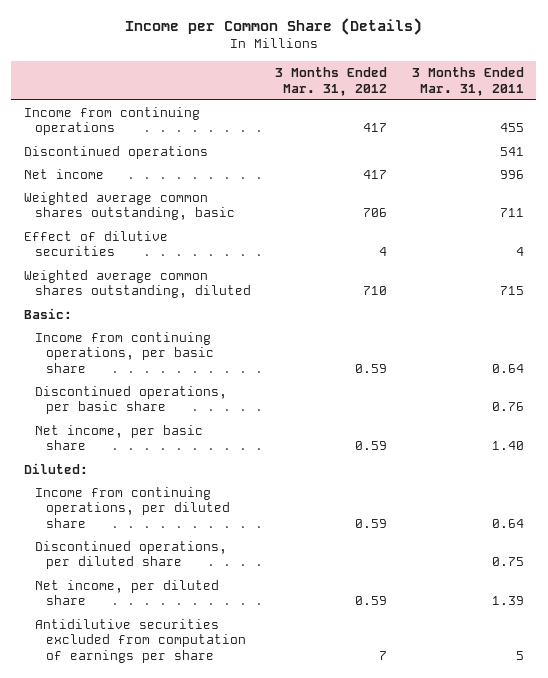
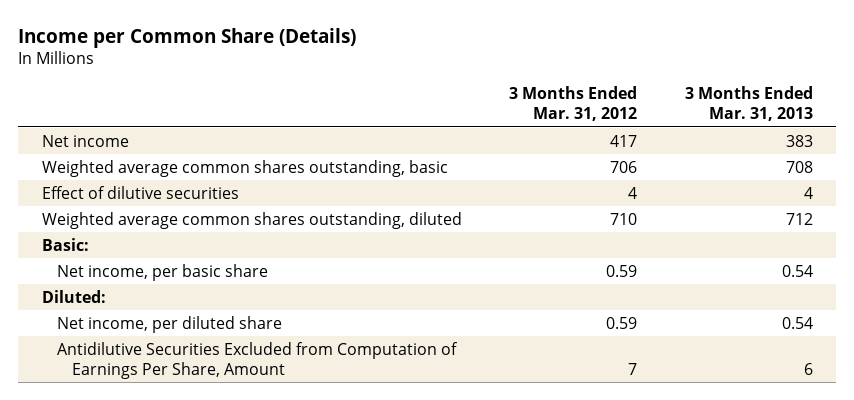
[411,67,524,96] 3 Months Ended Mar. 31, 2011 -> none
none -> [684,86,813,122] 3 Months Ended Mar. 31, 2013
[23,107,200,136] Income from continuing operations -> none
[23,146,208,160] Discontinued operations -> none
[35,332,215,373] Income from continuing operations, per basic share -> none
[35,386,228,415] Discontinued operations, per basic share -> none
[35,487,231,528] Income from continuing operations, per diluted share -> none
[35,541,228,570] Discontinued operations, per diluted share -> none
[35,619,247,663] Antidilutive securities excluded from computation of earnings per share -> [56,341,458,379] Antidilutive Securities Excluded from Computation of Earnings Per Share, Amount

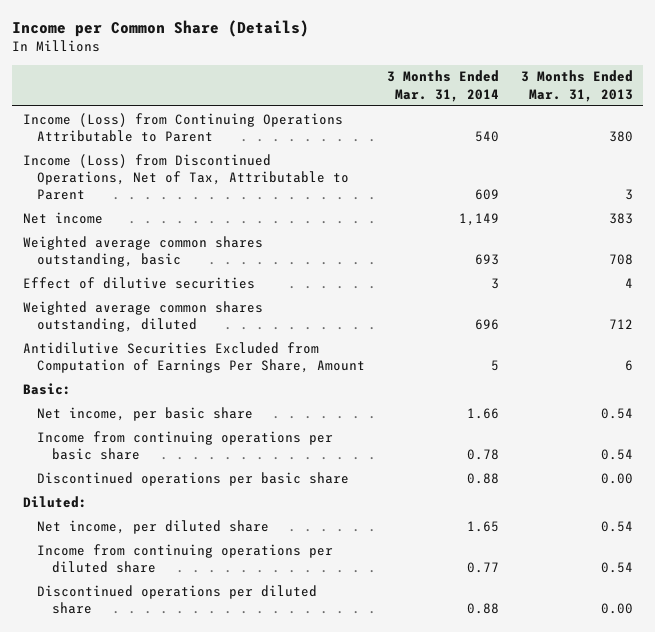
[509,86,638,122] 3 Months Ended Mar. 31, 2012 -> none
none -> [387,70,500,102] 3 Months Ended Mar. 31, 2014
none -> [22,112,343,142] Income (Loss) from Continuing Operations Attributable to Parent
none -> [22,153,350,200] Income (Loss) from Discontinued Operations, Net of Tax, Attributable to Parent
[56,341,458,379] Antidilutive Securities Excluded from Computation of Earnings Per Share, Amount -> [22,341,366,373] Antidilutive Securities Excluded from Computation of Earnings Per Share, Amount
none -> [37,430,334,460] Income from continuing operations per basic share
none -> [37,471,350,486] Discontinued operations per basic share
none -> [37,543,334,573] Income from continuing operations per diluted share
none -> [37,584,318,614] Discontinued operations per diluted share

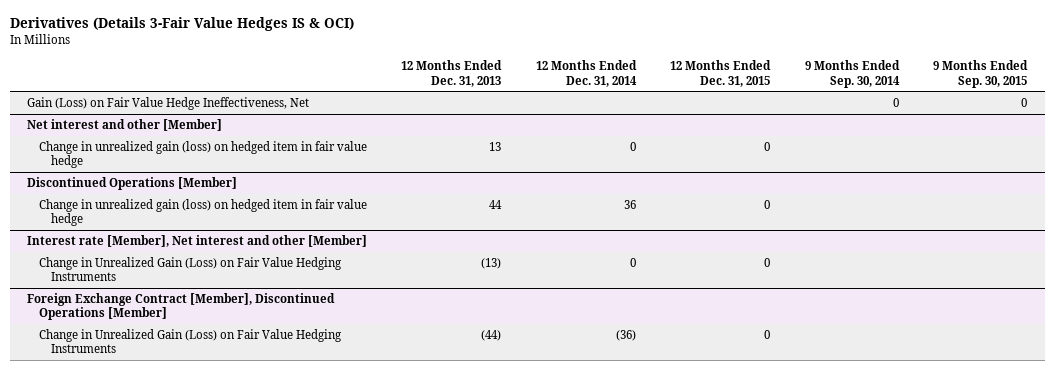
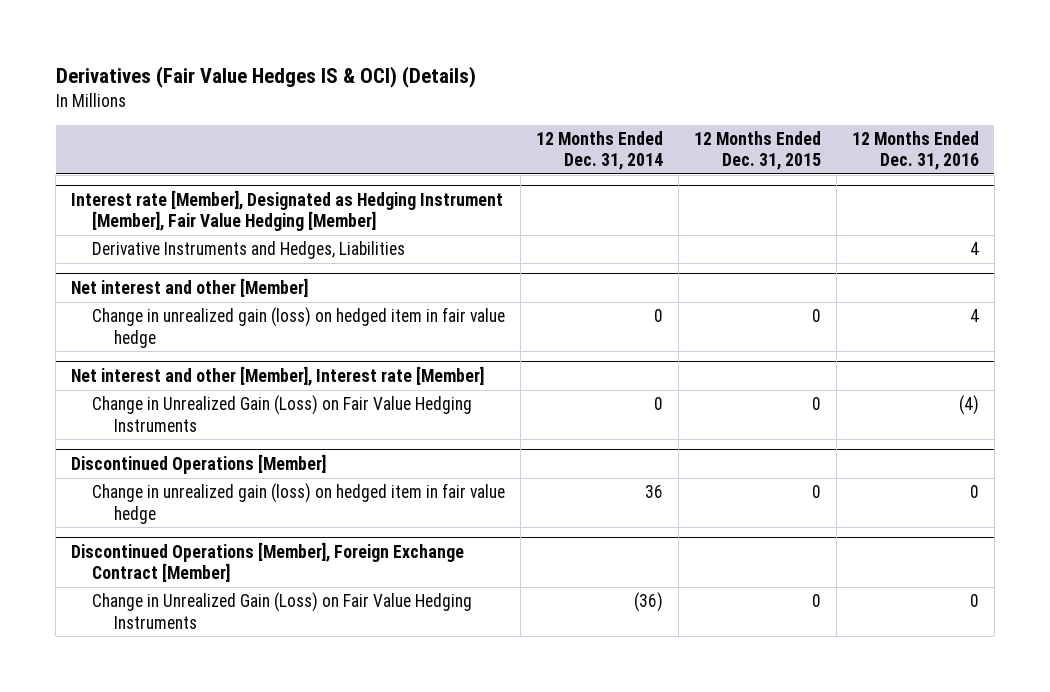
[9,16,354,31] Derivatives (Details 3-Fair Value Hedges IS & OCI) -> [55,66,476,89] Derivatives (Fair Value Hedges IS & OCI) (Details)
[401,60,503,87] 12 Months Ended Dec. 31, 2013 -> none
[804,60,900,88] 9 Months Ended Sep. 30, 2014 -> none
[933,60,1029,88] 9 Months Ended Sep. 30, 2015 -> none
none -> [851,130,979,171] 12 Months Ended Dec. 31, 2016
[26,96,309,110] Gain (Loss) on Fair Value Hedge Ineffectiveness, Net -> none
none -> [71,189,504,232] Interest rate [Member], Designated as Hedging Instrument [Member], Fair Value Hedging [Member]
none -> [92,241,406,260] Derivative Instruments and Hedges, Liabilities
none -> [71,365,485,386] Net interest and other [Member], Interest rate [Member]
none -> [92,395,473,432] Change in Unrealized Gain (Loss) on Fair Value Hedging Instruments
[26,234,367,247] Interest rate [Member], Net interest and other [Member] -> none
[38,256,342,282] Change in Unrealized Gain (Loss) on Fair Value Hedging Instruments -> none
[26,292,335,321] Foreign Exchange Contract [Member], Discontinued Operations [Member] -> [71,541,465,583] Discontinued Operations [Member], Foreign Exchange Contract [Member]

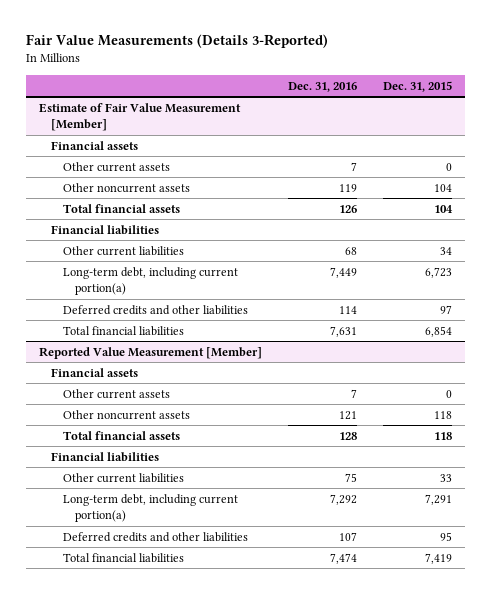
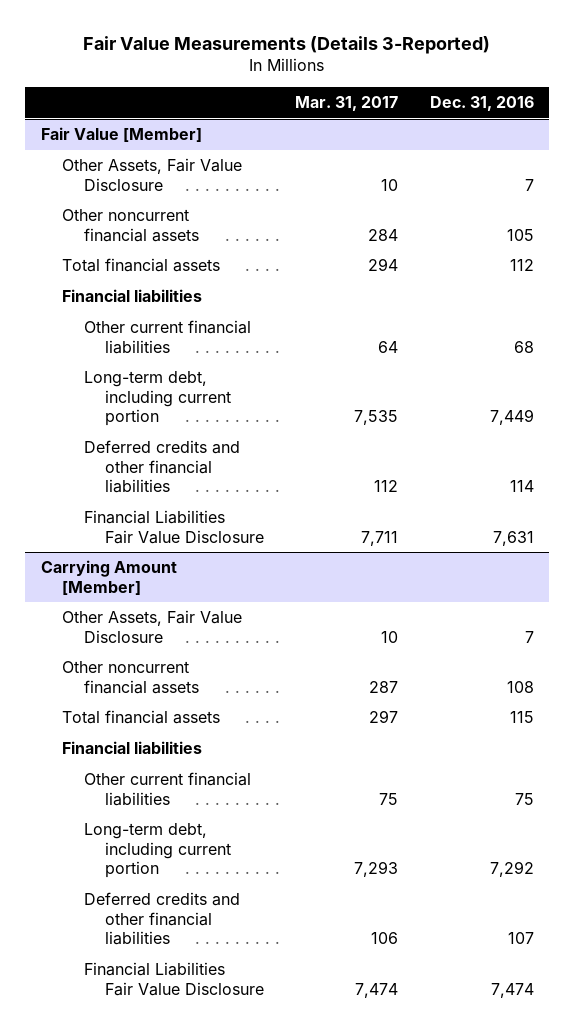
[383,80,453,92] Dec. 31, 2015 -> none
none -> [295,96,399,112] Mar. 31, 2017
[50,140,138,150] Financial assets -> none
[38,102,241,132] Estimate of Fair Value Measurement [Member] -> [40,127,202,143] Fair Value [Member]
[62,161,170,172] Other current assets -> [62,158,243,191] Other Assets, Fair Value Disclosure
[62,182,190,193] Other noncurrent assets -> [62,209,199,242] Other noncurrent financial assets
[338,183,357,192] 119 -> [506,228,534,241] 105
[338,204,357,213] 126 -> [509,259,534,272] 112
[50,367,138,377] Financial assets -> none
[62,245,184,256] Other current liabilities -> [83,320,251,354] Other current financial liabilities
[62,266,238,296] Long-term debt, including current portion(a) -> [83,371,231,427] Long-term debt, including current portion
[62,304,248,315] Deferred credits and other liabilities -> [83,440,240,494] Deferred credits and other financial liabilities
[62,325,184,336] Total financial liabilities -> [83,510,264,544] Financial Liabilities Fair Value Disclosure
[38,346,262,359] Reported Value Measurement [Member] -> [40,560,177,595] Carrying Amount [Member]
[62,388,170,399] Other current assets -> [62,610,243,643] Other Assets, Fair Value Disclosure
[62,409,190,420] Other noncurrent assets -> [62,661,199,694] Other noncurrent financial assets
[338,410,357,420] 121 -> [506,680,534,693] 108
[338,431,357,440] 128 -> [509,711,534,724] 115
[62,472,184,483] Other current liabilities -> [83,772,251,806] Other current financial liabilities
[62,493,238,523] Long-term debt, including current portion(a) -> [83,823,231,879] Long-term debt, including current portion
[62,531,248,542] Deferred credits and other liabilities -> [83,892,240,946] Deferred credits and other financial liabilities
[62,552,184,563] Total financial liabilities -> [83,962,264,996] Financial Liabilities Fair Value Disclosure

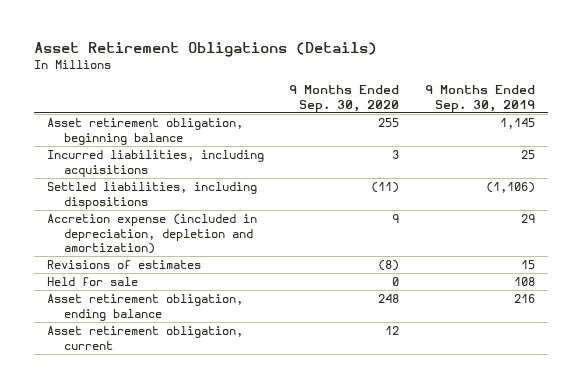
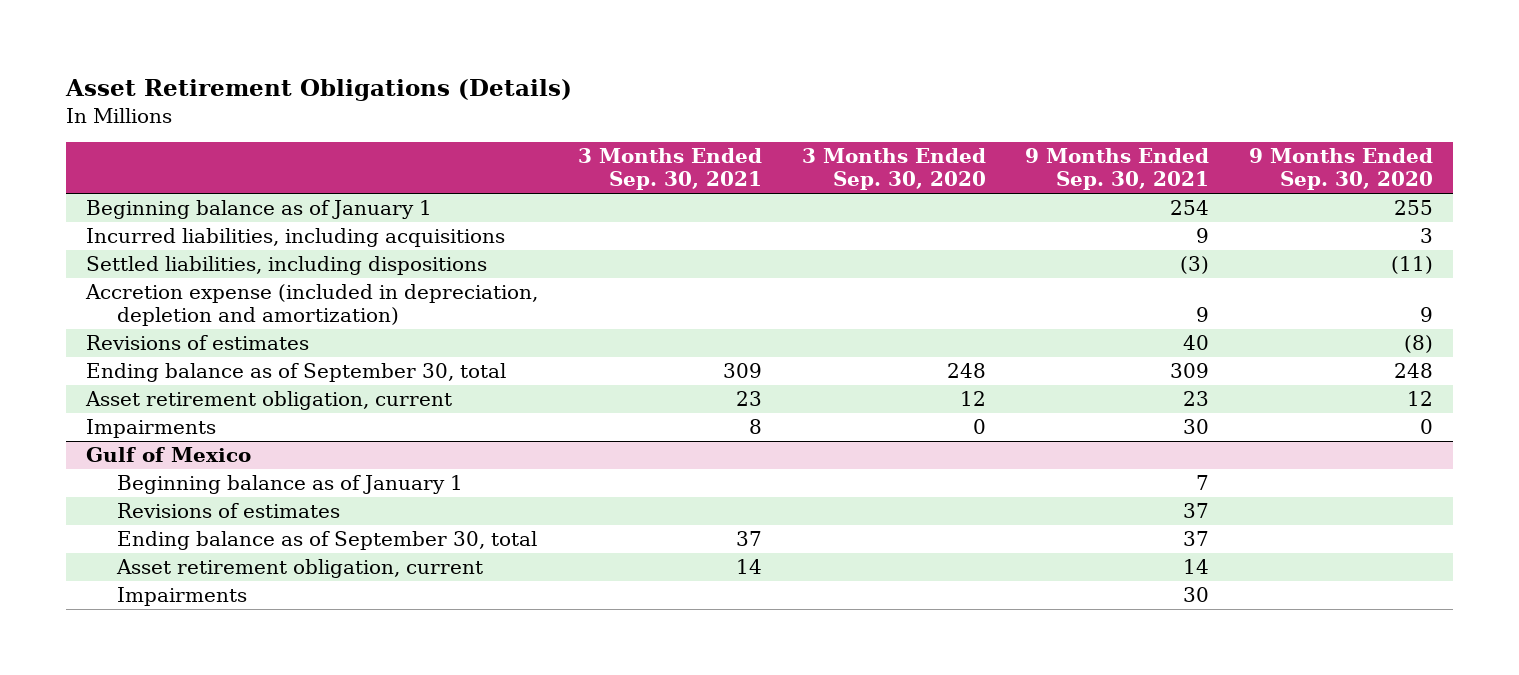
[424,85,535,112] 9 Months Ended Sep. 30, 2019 -> none
none -> [577,148,762,191] 3 Months Ended Sep. 30, 2021
none -> [801,148,986,191] 3 Months Ended Sep. 30, 2020
none -> [1025,148,1210,191] 9 Months Ended Sep. 30, 2021
[46,118,243,145] Asset retirement obligation, beginning balance -> [85,200,432,220] Beginning balance as of January 1
[46,277,138,287] Held for sale -> none
[46,294,243,321] Asset retirement obligation, ending balance -> [85,363,506,383] Ending balance as of September 30, total
none -> [85,419,216,439] Impairments
none -> [85,447,251,463] Gulf of Mexico
none -> [116,475,463,495] Beginning balance as of January 1
none -> [116,503,340,519] Revisions of estimates
none -> [116,531,537,551] Ending balance as of September 30, total
none -> [115,559,483,579] Asset retirement obligation, current
none -> [116,587,247,607] Impairments

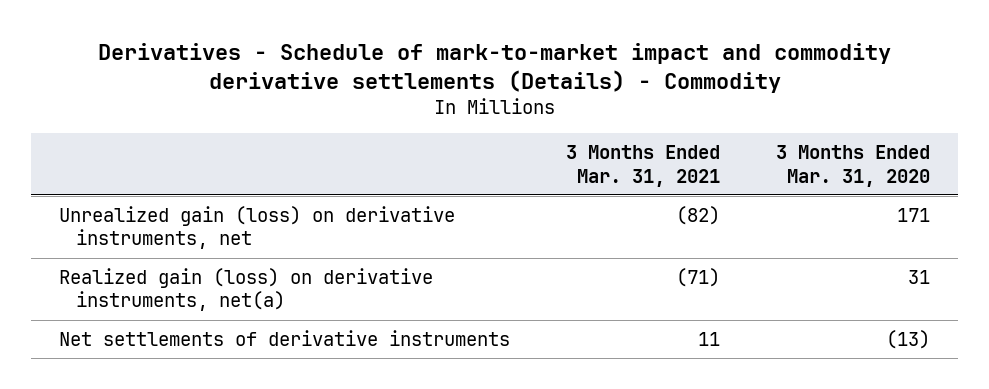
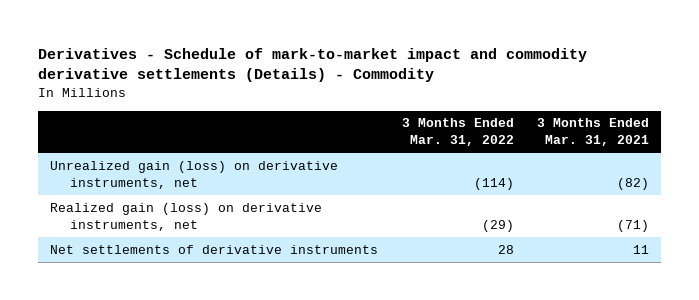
[776,145,931,187] 3 Months Ended Mar. 31, 2020 -> none
none -> [401,118,514,147] 3 Months Ended Mar. 31, 2022
[59,267,434,312] Realized gain (loss) on derivative instruments, net(a) -> [50,202,323,231] Realized gain (loss) on derivative instruments, net

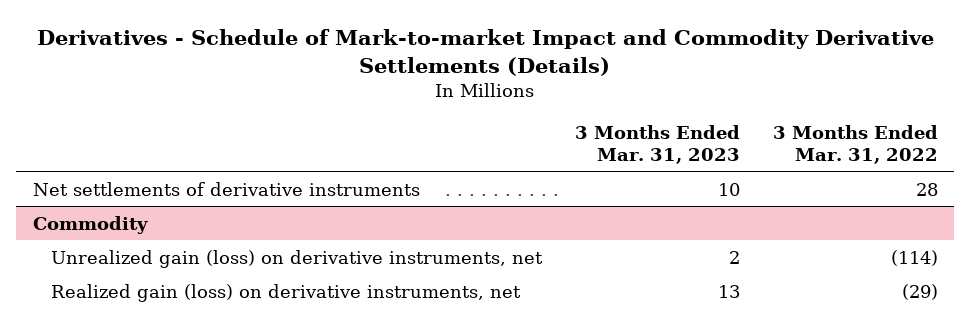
[38,47,588,83] Derivatives - Schedule of mark-to-market impact and commodity derivative settlements (Details) - Commodity -> [37,28,935,76] Derivatives - Schedule of Mark-to-market Impact and Commodity Derivative Settlements (Details)
[537,118,650,147] 3 Months Ended Mar. 31, 2021 -> none
none -> [574,125,740,165] 3 Months Ended Mar. 31, 2023
[50,244,379,254] Net settlements of derivative instruments -> [32,181,420,196] Net settlements of derivative instruments
none -> [32,215,148,234] Commodity

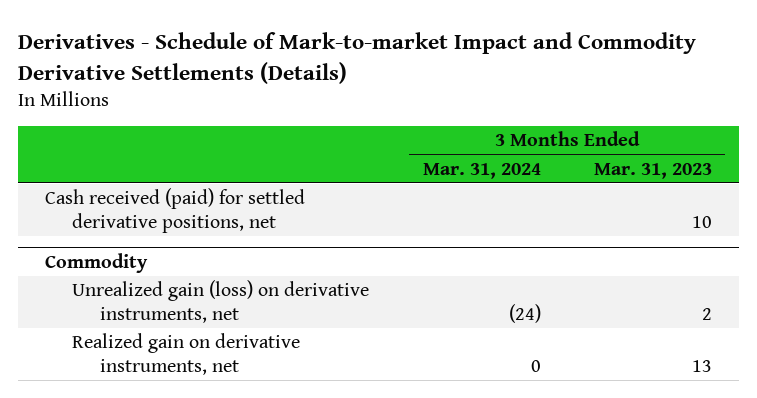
[772,125,938,165] 3 Months Ended Mar. 31, 2022 -> none
none -> [422,162,541,179] Mar. 31, 2024
[32,181,420,196] Net settlements of derivative instruments -> [45,188,306,233] Cash received (paid) for settled derivative positions, net
[51,283,522,302] Realized gain (loss) on derivative instruments, net -> [72,333,301,375] Realized gain on derivative instruments, net

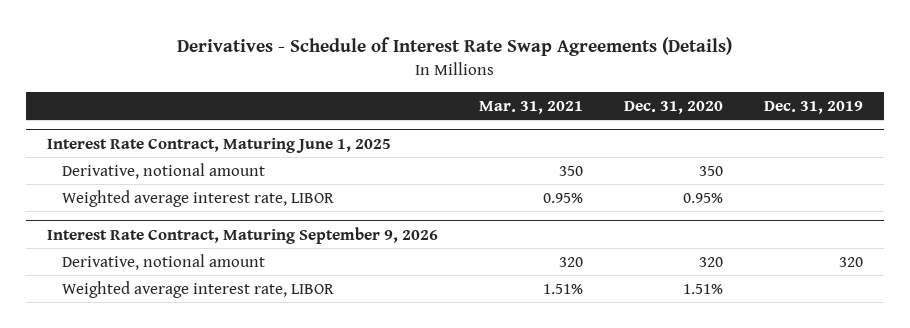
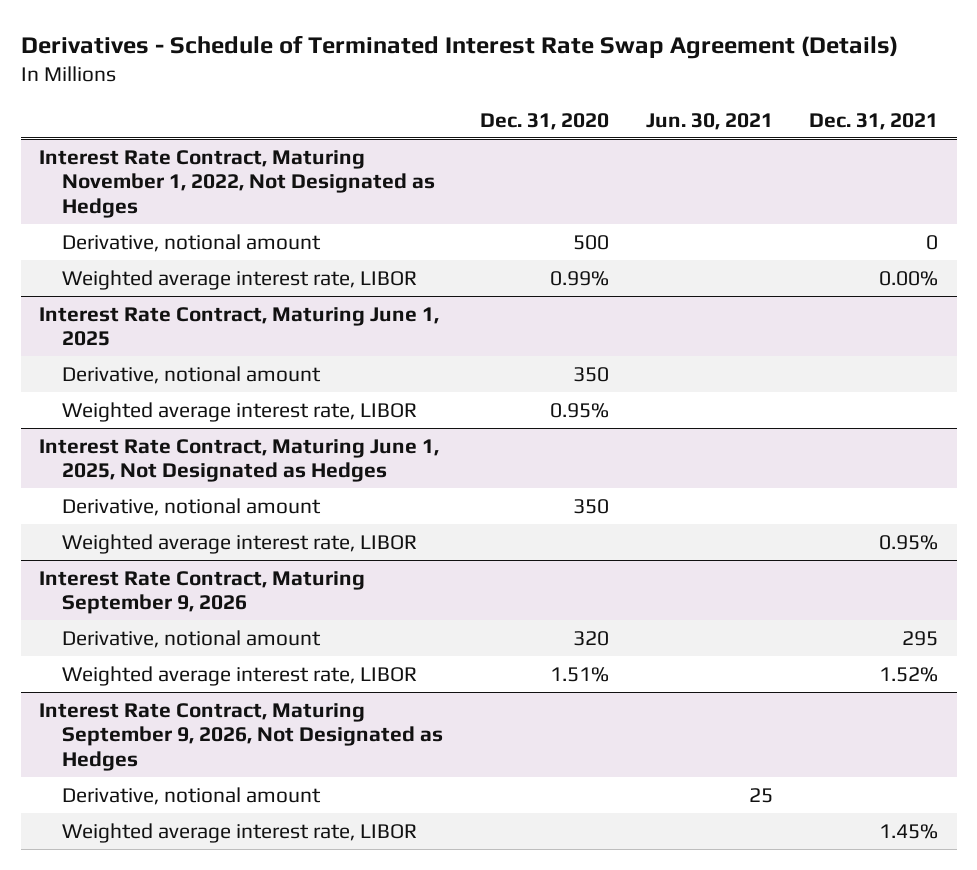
[177,37,733,57] Derivatives - Schedule of Interest Rate Swap Agreements (Details) -> [20,35,898,60] Derivatives - Schedule of Terminated Interest Rate Swap Agreement (Details)
[479,100,584,114] Mar. 31, 2021 -> none
[764,100,864,114] Dec. 31, 2019 -> none
none -> [645,112,773,130] Jun. 30, 2021
none -> [809,112,939,130] Dec. 31, 2021
none -> [38,149,435,219] Interest Rate Contract, Maturing November 1, 2022, Not Designated as Hedges
none -> [61,233,321,252] Derivative, notional amount
none -> [61,269,417,290] Weighted average interest rate, LIBOR
none -> [38,438,439,483] Interest Rate Contract, Maturing June 1, 2025, Not Designated as Hedges
none -> [61,497,321,516] Derivative, notional amount
none -> [61,533,417,554] Weighted average interest rate, LIBOR
none -> [38,702,443,772] Interest Rate Contract, Maturing September 9, 2026, Not Designated as Hedges
none -> [61,786,321,805] Derivative, notional amount
none -> [61,822,417,843] Weighted average interest rate, LIBOR

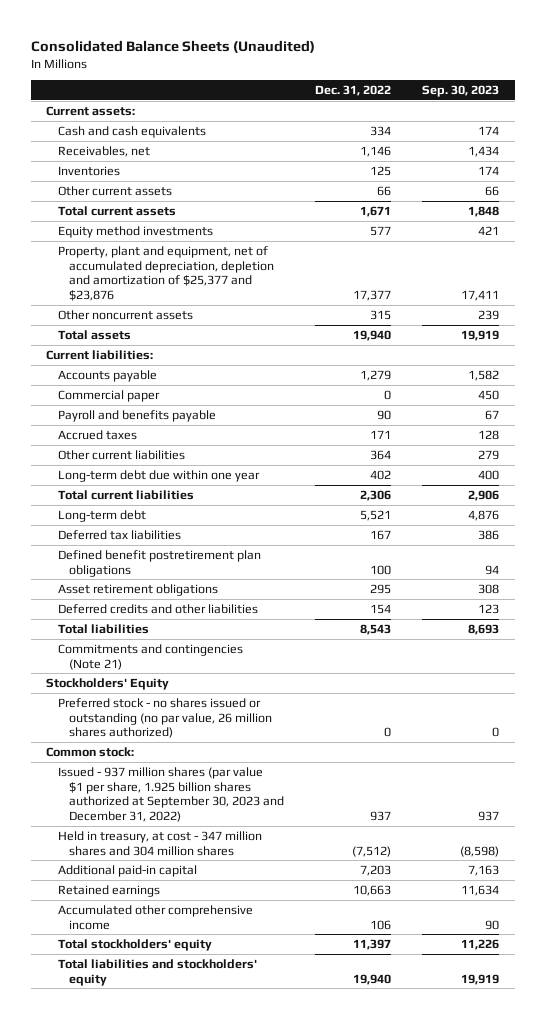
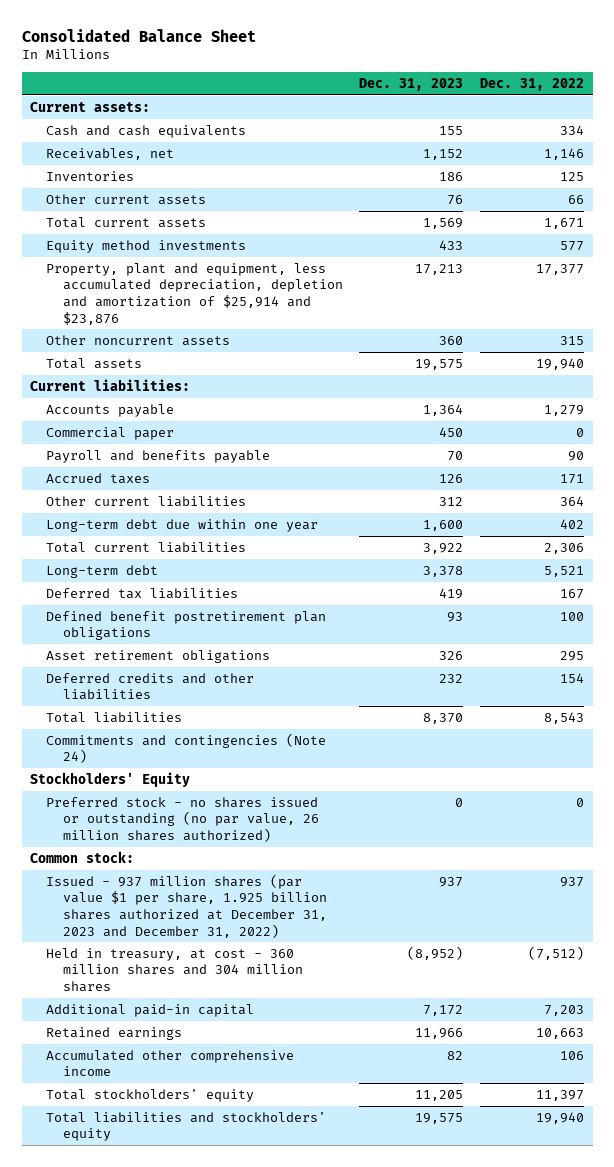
[31,39,316,53] Consolidated Balance Sheets (Unaudited) -> [21,28,256,42] Consolidated Balance Sheet
[422,85,500,98] Sep. 30, 2023 -> none
none -> [359,78,464,92] Dec. 31, 2023
[57,245,275,301] Property, plant and equipment, net of accumulated depreciation, depletion and amortization of $25,377 and $23,876 -> [46,262,343,325] Property, plant and equipment, less accumulated depreciation, depletion and amortization of $25,914 and $23,876
[57,643,243,670] Commitments and contingencies (Note 21) -> [46,732,327,764] Commitments and contingencies (Note 24)
[57,766,285,822] Issued - 937 million shares (par value $1 per share, 1.925 billion shares authorized at September 30, 2023 and December 31, 2022) -> [46,873,327,938] Issued - 937 million shares (par value $1 per share, 1.925 billion shares authorized at December 31, 2023 and December 31, 2022)
[57,830,262,856] Held in treasury, at cost - 347 million shares and 304 million shares -> [46,947,303,993] Held in treasury, at cost - 360 million shares and 304 million shares

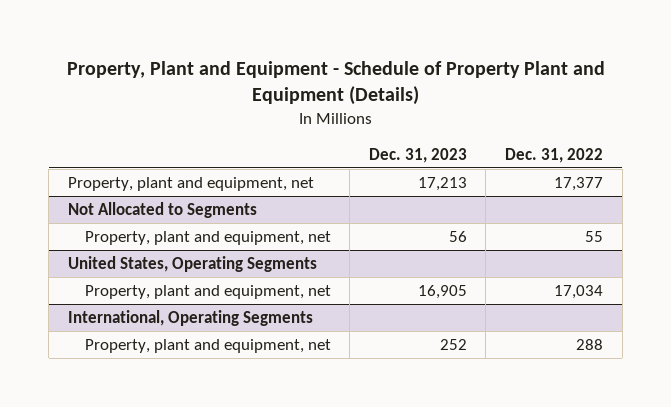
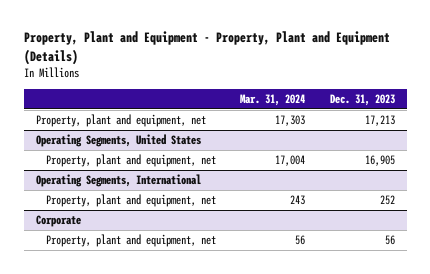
[66,61,605,106] Property, Plant and Equipment - Schedule of Property Plant and Equipment (Details) -> [23,31,390,65] Property, Plant and Equipment - Property, Plant and Equipment (Details)
[505,148,604,164] Dec. 31, 2022 -> none
none -> [240,94,306,107] Mar. 31, 2024
[67,201,257,218] Not Allocated to Segments -> none
[84,230,331,245] Property, plant and equipment, net -> none
[67,255,317,272] United States, Operating Segments -> [35,134,201,148] Operating Segments, United States
[67,309,313,326] International, Operating Segments -> [35,174,201,188] Operating Segments, International
none -> [35,215,81,228] Corporate
none -> [45,234,216,248] Property, plant and equipment, net

